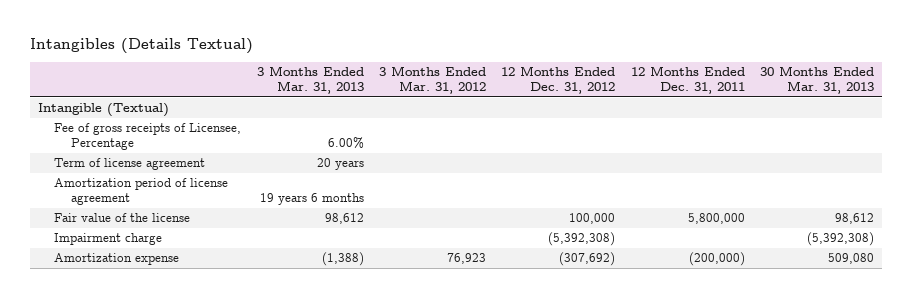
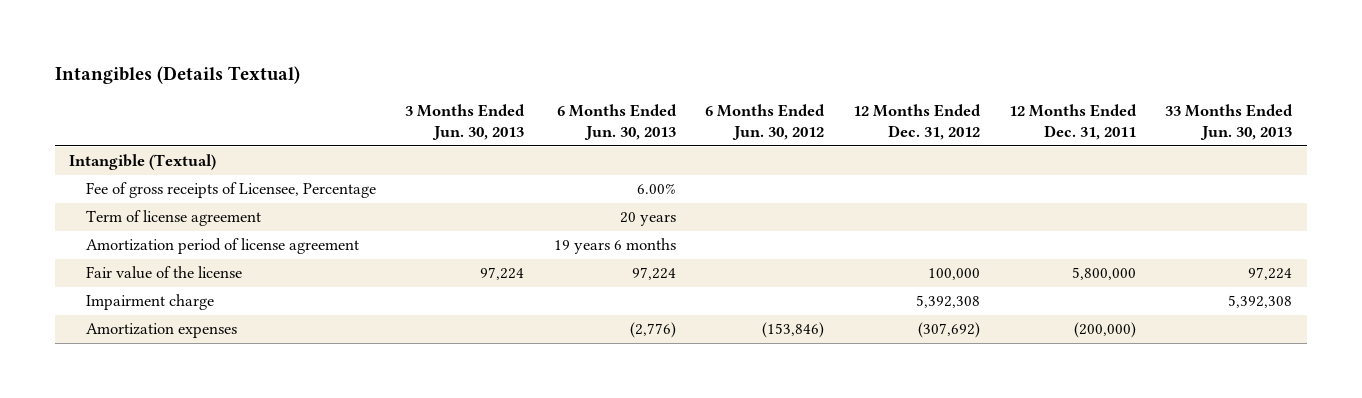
[256,66,364,95] 3 Months Ended Mar. 31, 2013 -> none
[378,66,486,95] 3 Months Ended Mar. 31, 2012 -> none
[760,66,875,95] 30 Months Ended Mar. 31, 2013 -> none
none -> [405,103,526,141] 3 Months Ended Jun. 30, 2013
none -> [556,103,677,141] 6 Months Ended Jun. 30, 2013
none -> [704,103,825,141] 6 Months Ended Jun. 30, 2012
none -> [1165,103,1294,141] 33 Months Ended Jun. 30, 2013
[548,232,616,247] (5,392,308) -> [915,295,980,309] 5,392,308
[54,253,180,266] Amortization expense -> [86,323,238,339] Amortization expenses

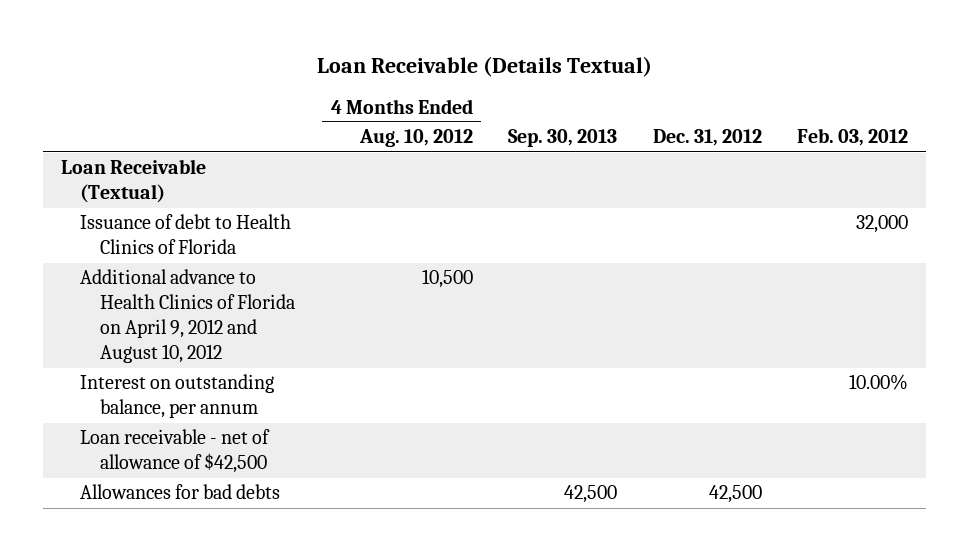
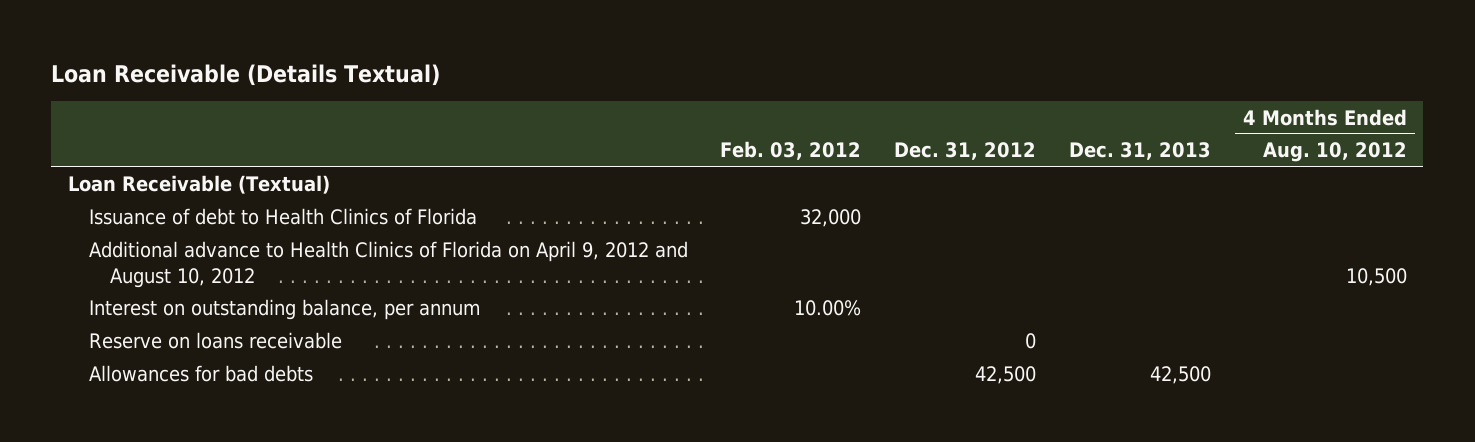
[508,129,618,148] Sep. 30, 2013 -> none
none -> [1068,142,1211,161] Dec. 31, 2013
[80,429,271,474] Loan receivable - net of allowance of $42,500 -> none
none -> [88,332,342,350] Reserve on loans receivable

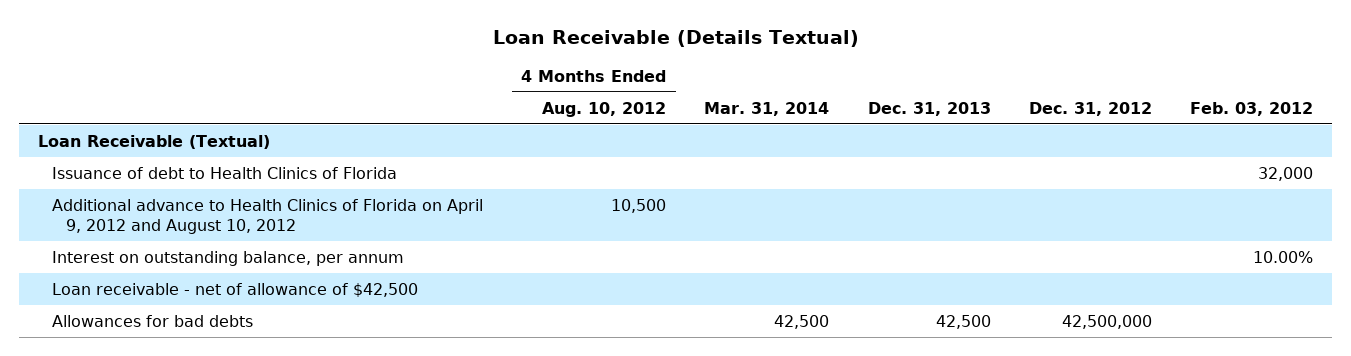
none -> [704,101,830,116] Mar. 31, 2014
[88,332,342,350] Reserve on loans receivable -> none
none -> [51,282,418,297] Loan receivable - net of allowance of $42,500
[975,366,1037,385] 42,500 -> [1061,314,1152,329] 42,500,000

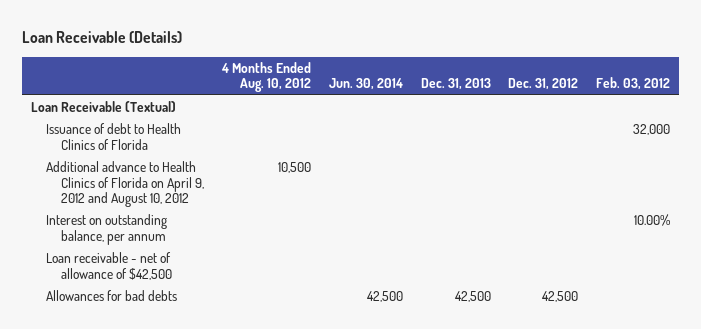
[492,29,859,47] Loan Receivable (Details Textual) -> [22,31,183,44] Loan Receivable (Details)
[704,101,830,116] Mar. 31, 2014 -> none
none -> [328,78,403,91] Jun. 30, 2014
[1061,314,1152,329] 42,500,000 -> [542,291,579,303] 42,500

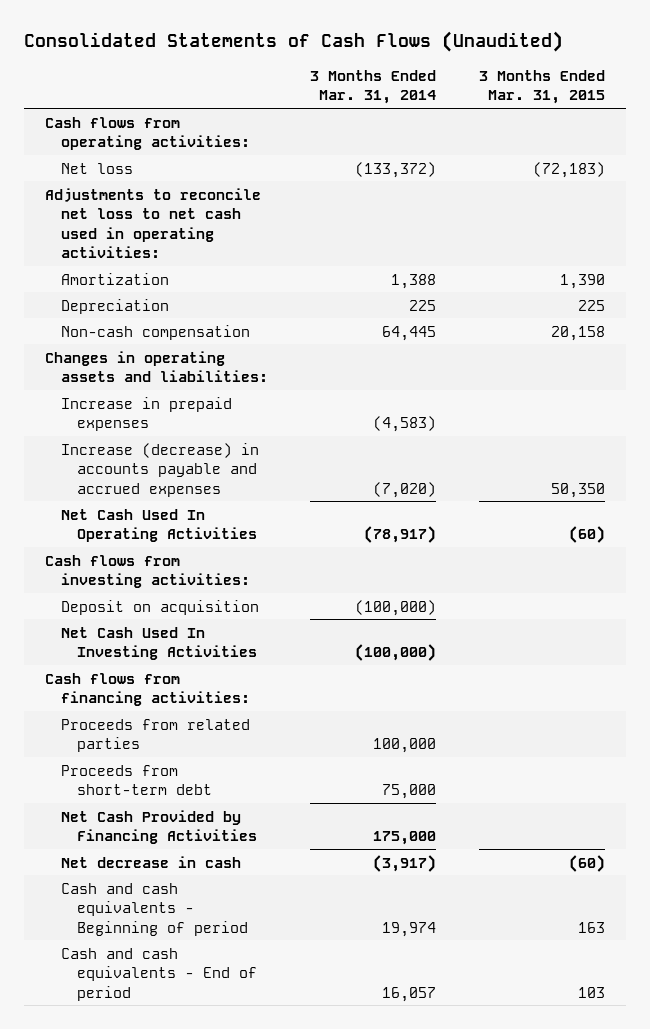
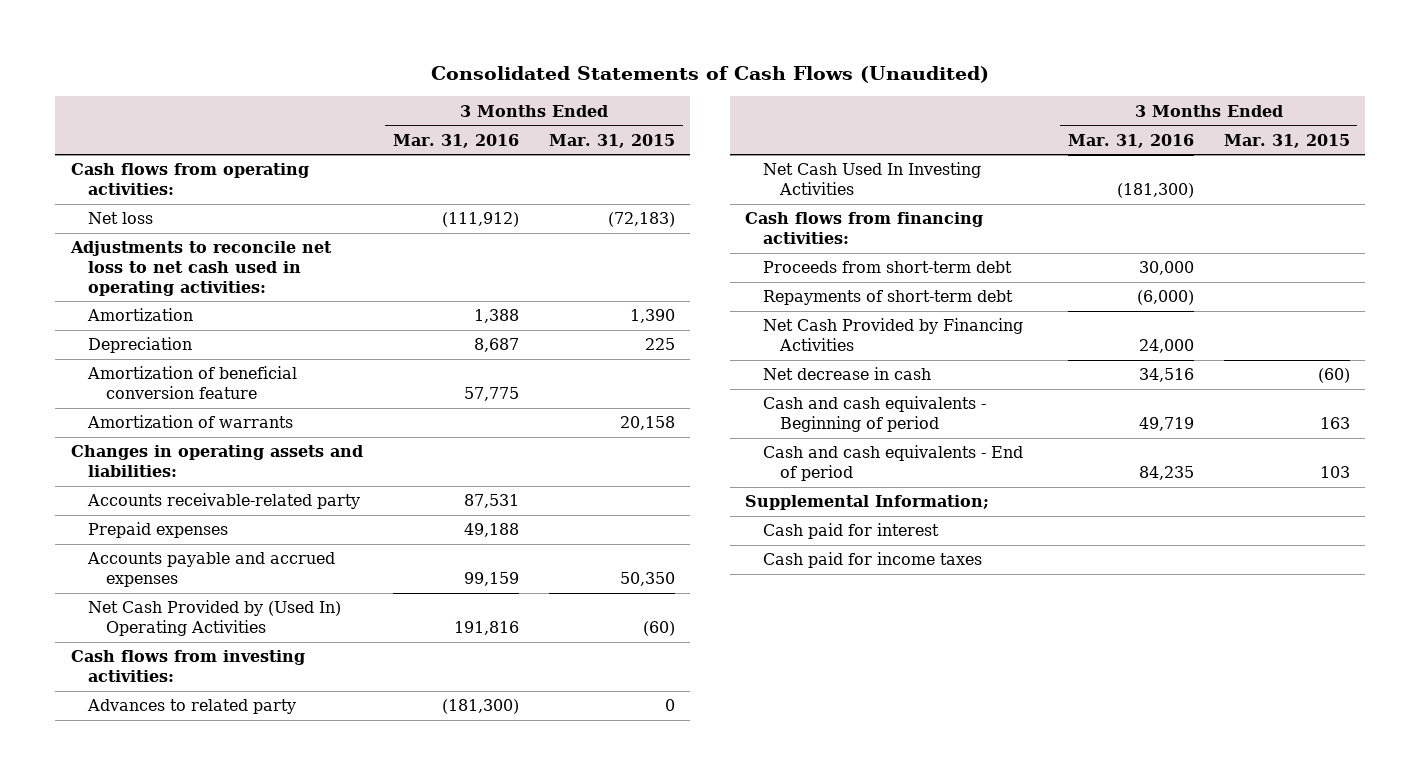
[310,69,437,105] 3 Months Ended Mar. 31, 2014 -> none
none -> [392,133,519,148] Mar. 31, 2016
none -> [87,366,298,399] Amortization of beneficial conversion feature
[61,324,251,340] Non-cash compensation -> [87,415,294,429] Amortization of warrants
none -> [87,493,361,510] Accounts receivable-related party
[61,396,233,432] Increase in prepaid expenses -> [88,522,229,539] Prepaid expenses
[61,442,260,497] Increase (decrease) in accounts payable and accrued expenses -> [87,552,336,587] Accounts payable and accrued expenses
[61,508,258,543] Net Cash Used In Operating Activities -> [88,600,342,636] Net Cash Provided by (Used In) Operating Activities
[61,599,260,615] Deposit on acquisition -> none
none -> [87,699,297,715] Advances to related party
[61,718,251,753] Proceeds from related parties -> none
none -> [762,290,1013,306] Repayments of short-term debt
none -> [745,495,990,511] Supplemental Information;
none -> [762,523,939,540] Cash paid for interest
none -> [762,552,982,569] Cash paid for income taxes

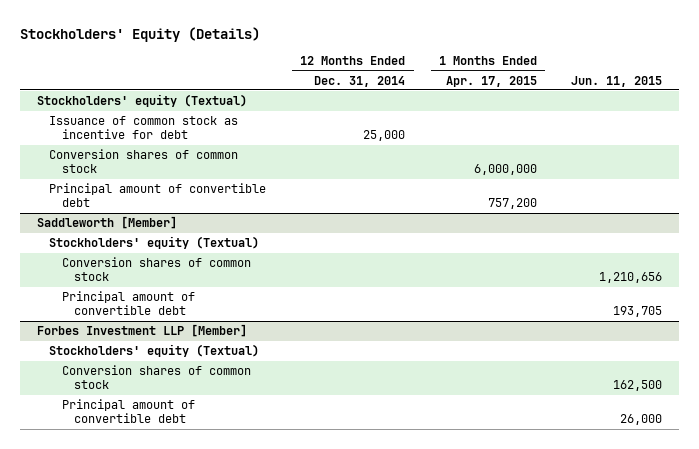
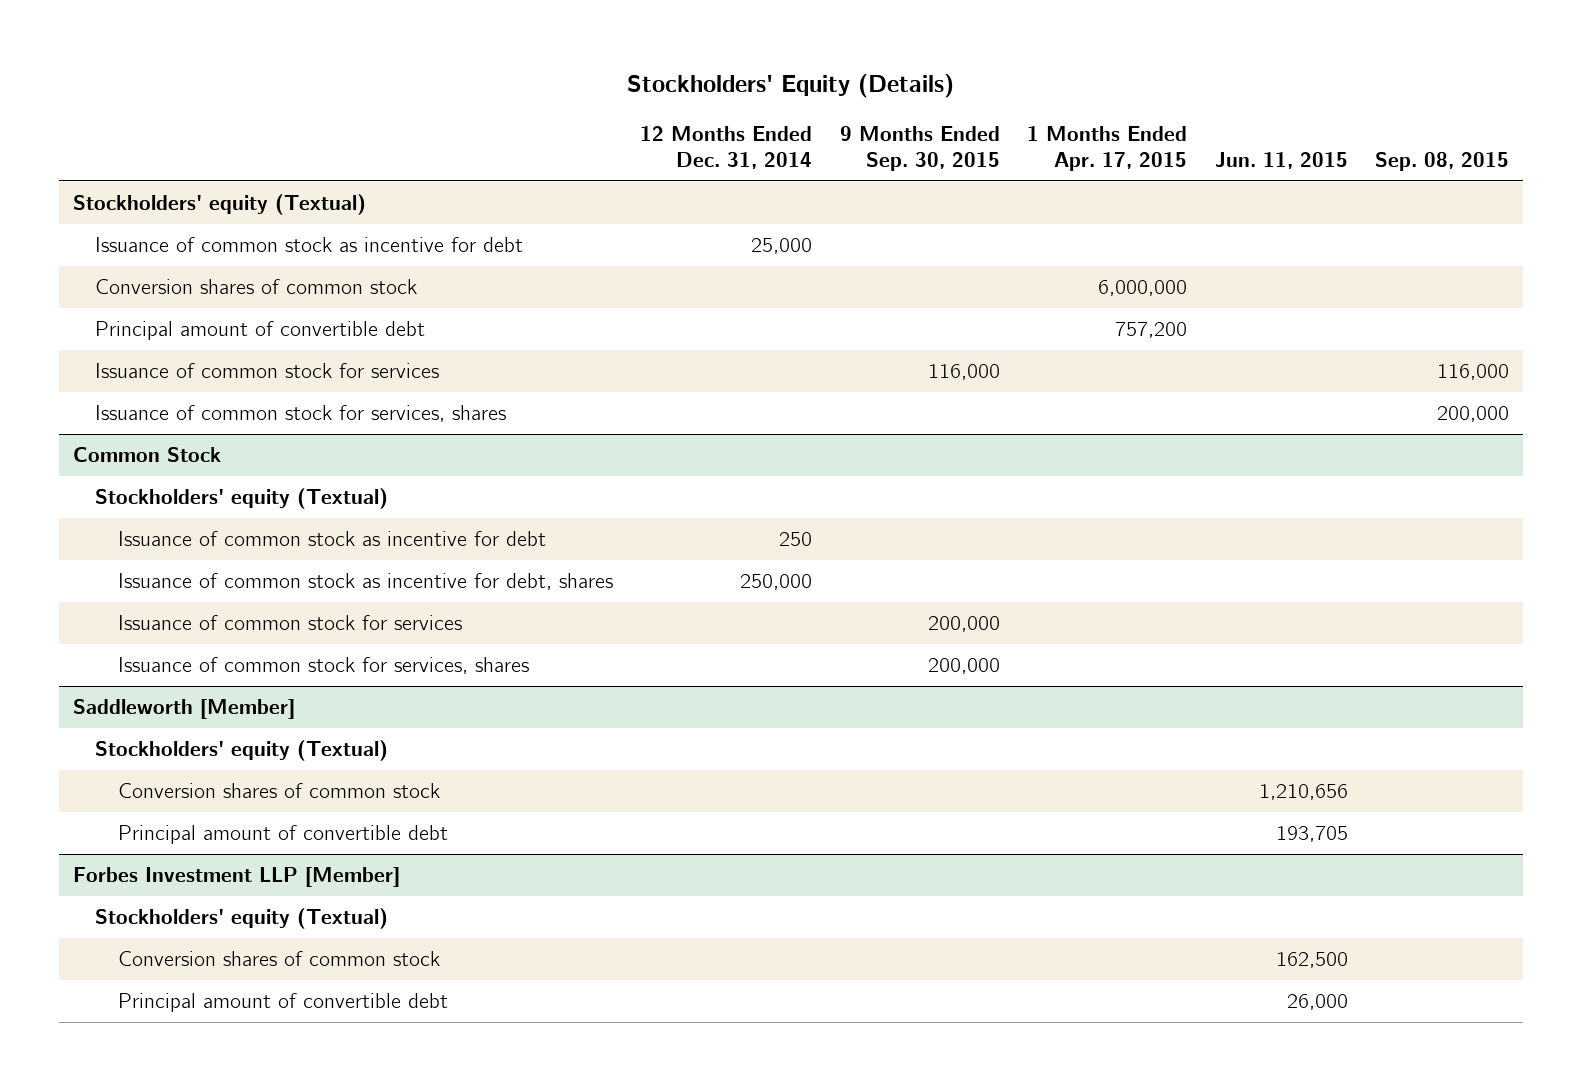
none -> [839,125,1000,172] 9 Months Ended Sep. 30, 2015
none -> [1375,152,1510,172] Sep. 08, 2015
none -> [95,363,440,379] Issuance of common stock for services
none -> [95,405,507,423] Issuance of common stock for services, shares
none -> [72,447,221,463] Common Stock
none -> [95,488,389,510] Stockholders' equity (Textual)
none -> [117,531,546,547] Issuance of common stock as incentive for debt
none -> [117,573,613,591] Issuance of common stock as incentive for debt, shares
none -> [117,615,462,631] Issuance of common stock for services
none -> [117,657,529,675] Issuance of common stock for services, shares

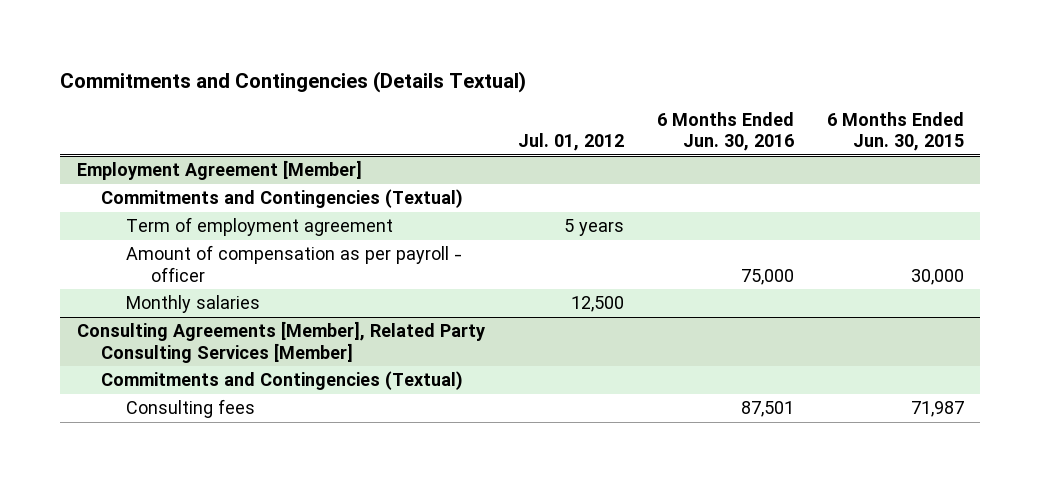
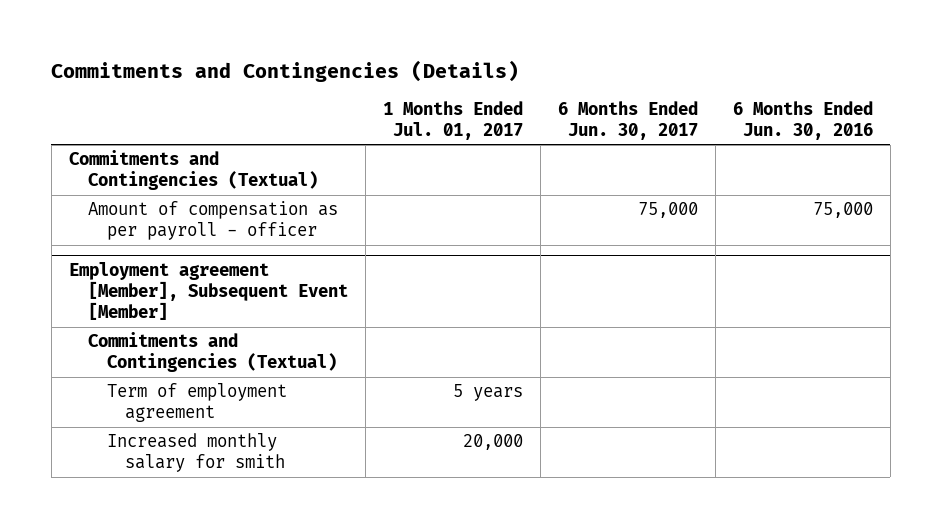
[60,70,527,93] Commitments and Contingencies (Details Textual) -> [51,59,520,82] Commitments and Contingencies (Details)
[517,133,624,152] Jul. 01, 2012 -> none
[826,112,964,152] 6 Months Ended Jun. 30, 2015 -> none
none -> [382,100,523,140] 1 Months Ended Jul. 01, 2017
none -> [557,100,698,140] 6 Months Ended Jun. 30, 2017
none -> [68,150,318,191] Commitments and Contingencies (Textual)
none -> [87,201,338,241] Amount of compensation as per payroll - officer
[76,160,362,181] Employment Agreement [Member] -> [68,261,348,320] Employment agreement [Member], Subsequent Event [Member]
[125,245,462,282] Amount of compensation as per payroll - officer -> none
[76,321,485,363] Consulting Agreements [Member], Related Party Consulting Services [Member] -> none
[101,371,464,391] Commitments and Contingencies (Textual) -> none
[125,399,255,419] Consulting fees -> none
[125,295,260,314] Monthly salaries -> [106,433,286,473] Increased monthly salary for smith

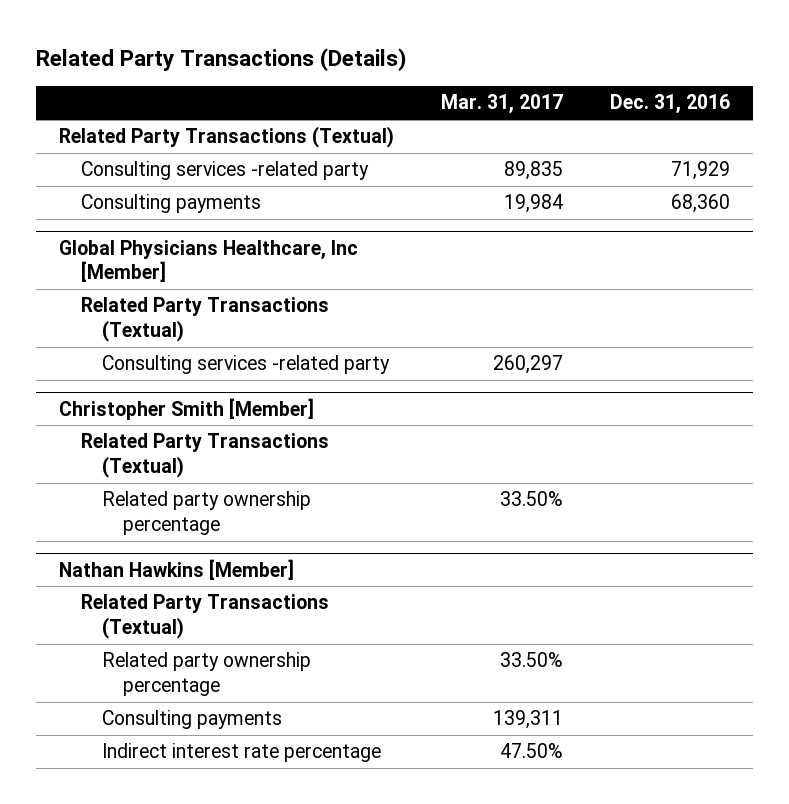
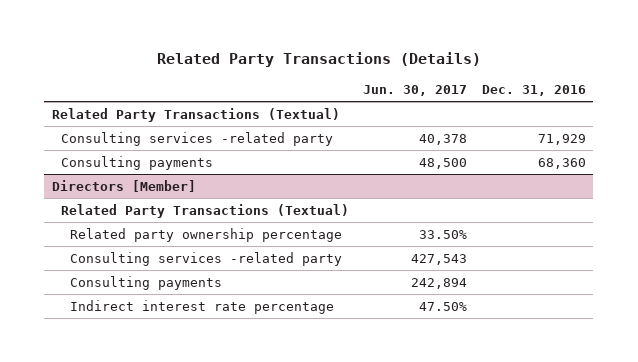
[441,94,564,115] Mar. 31, 2017 -> none
none -> [363,84,468,96] Jun. 30, 2017
[59,239,359,283] Global Physicians Healthcare, Inc [Member] -> none
[80,297,329,343] Related Party Transactions (Textual) -> none
[101,355,390,375] Consulting services -related party -> none
[59,397,315,420] Christopher Smith [Member] -> none
[80,433,329,479] Related Party Transactions (Textual) -> none
[101,491,311,536] Related party ownership percentage -> none
[59,558,295,580] Nathan Hawkins [Member] -> [51,179,196,192] Directors [Member]
none -> [70,251,343,266] Consulting services -related party

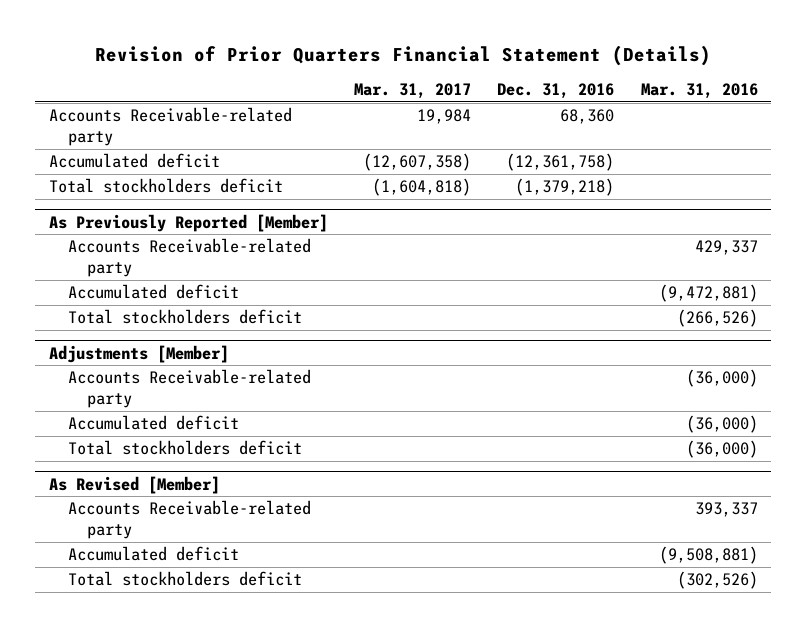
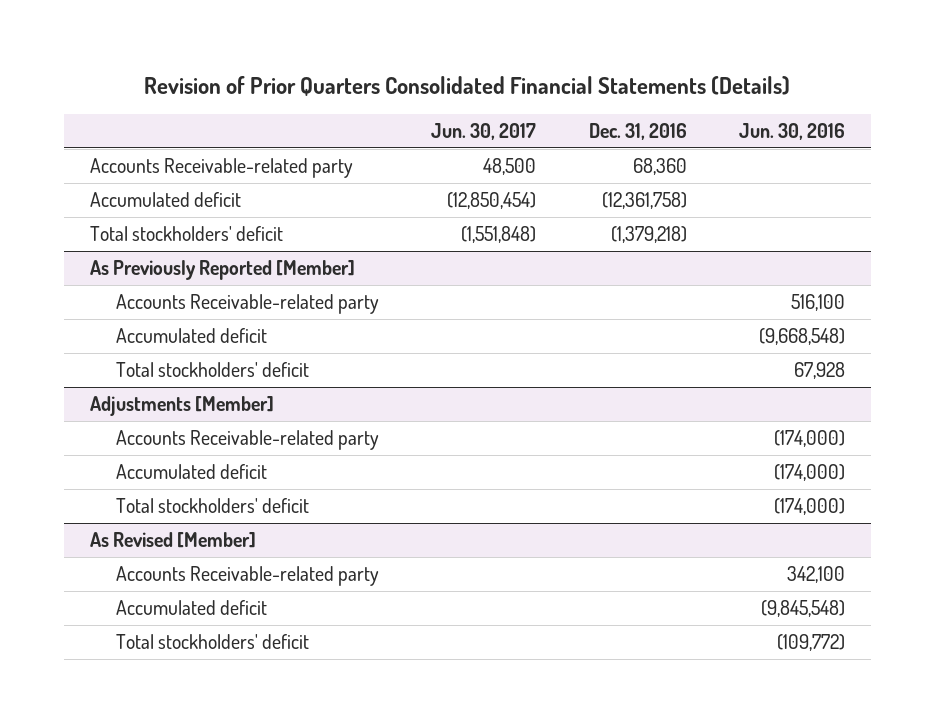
[95,44,712,66] Revision of Prior Quarters Financial Statement (Details) -> [144,76,791,97] Revision of Prior Quarters Consolidated Financial Statements (Details)
[353,83,471,100] Mar. 31, 2017 -> none
[640,83,758,100] Mar. 31, 2016 -> none
none -> [431,123,537,141] Jun. 30, 2017
none -> [738,123,845,141] Jun. 30, 2016
[48,178,283,194] Total stockholders deficit -> [89,226,283,242] Total stockholders' deficit
[67,309,302,325] Total stockholders deficit -> [116,362,310,378] Total stockholders' deficit
[67,440,302,456] Total stockholders deficit -> [116,498,310,514] Total stockholders' deficit
[67,571,302,587] Total stockholders deficit -> [116,634,310,650] Total stockholders' deficit

